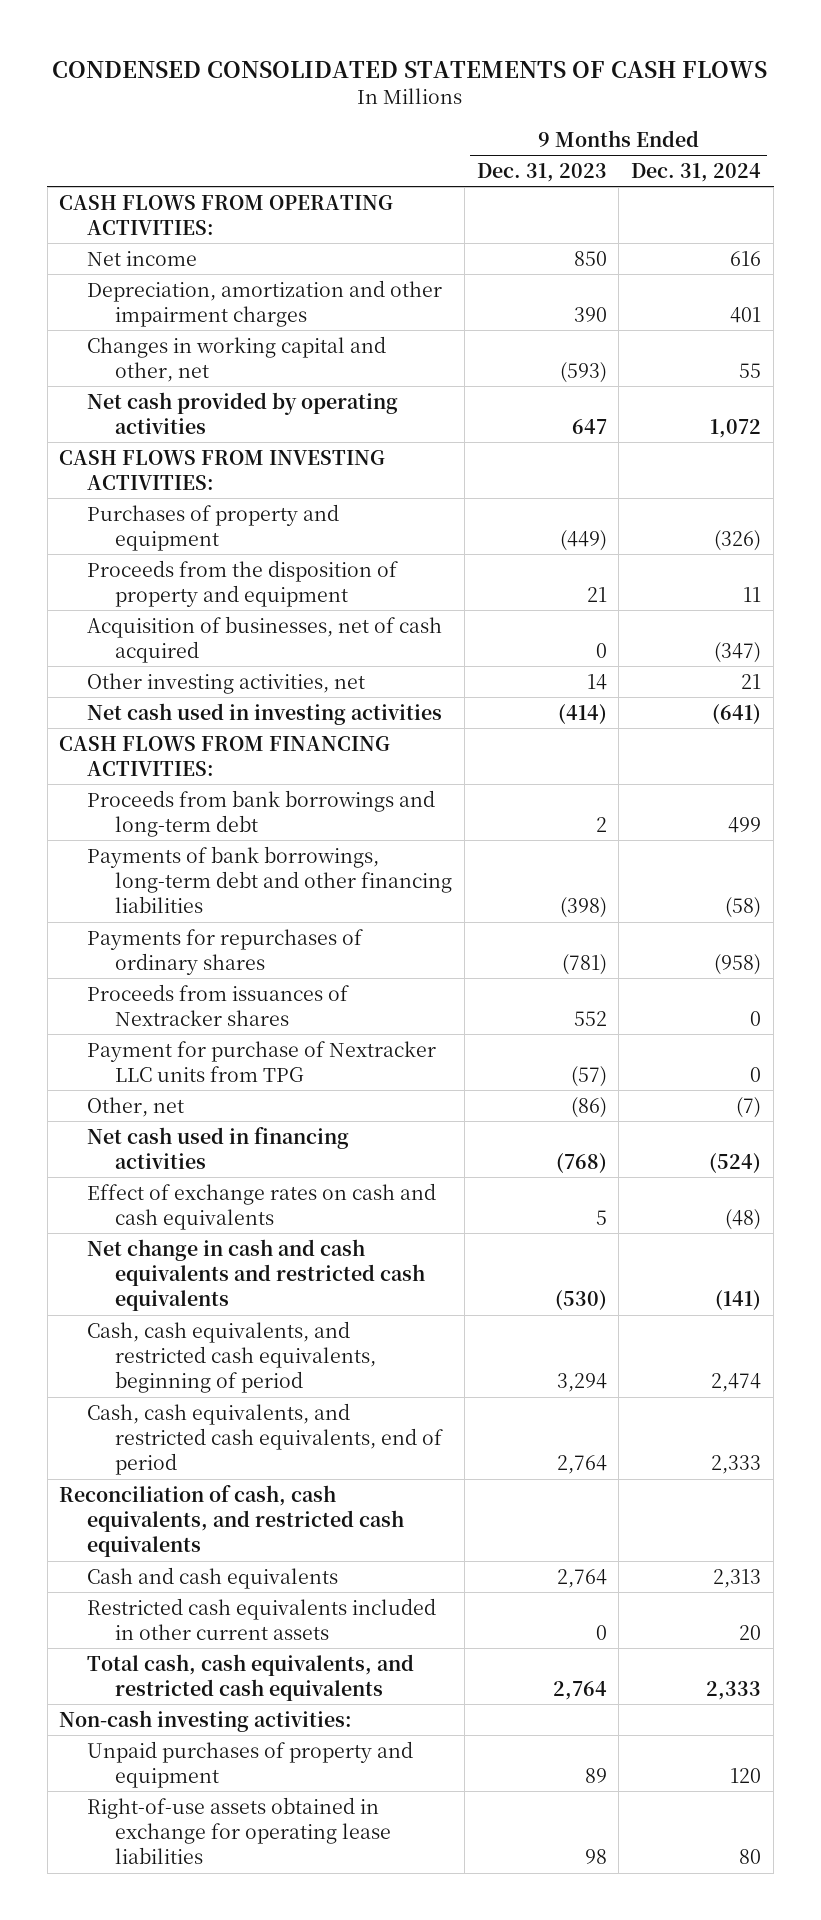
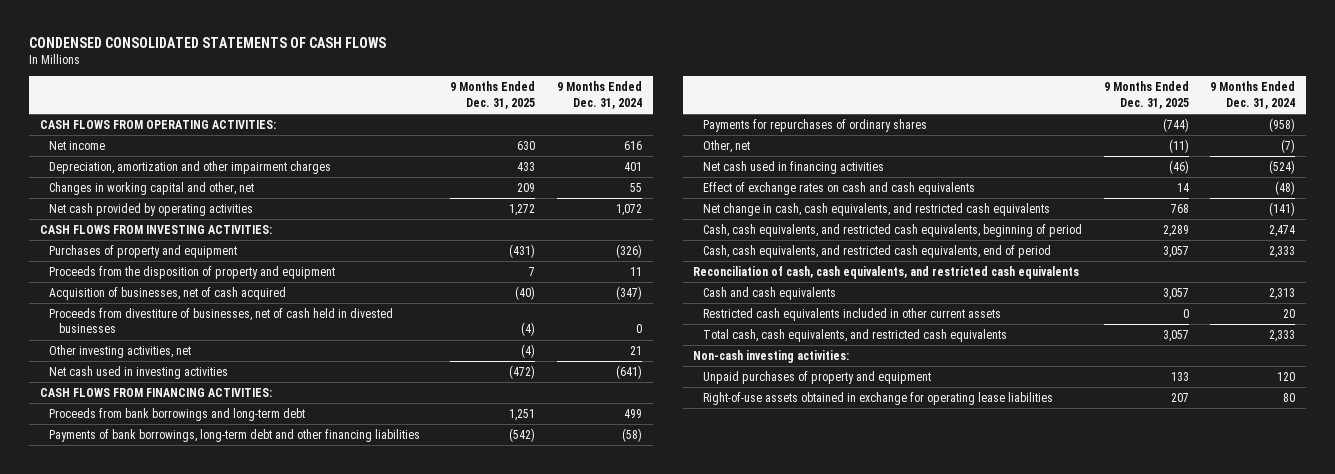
[476,162,607,182] Dec. 31, 2023 -> none
none -> [450,81,536,109] 9 Months Ended Dec. 31, 2025
none -> [49,307,394,334] Proceeds from divestiture of businesses, net of cash held in divested businesses
[87,983,350,1027] Proceeds from issuances of Nextracker shares -> none
[87,1040,437,1083] Payment for purchase of Nextracker LLC units from TPG -> none
[87,1238,425,1312] Net change in cash and cash equivalents and restricted cash equivalents -> [703,202,1051,216] Net change in cash, cash equivalents, and restricted cash equivalents

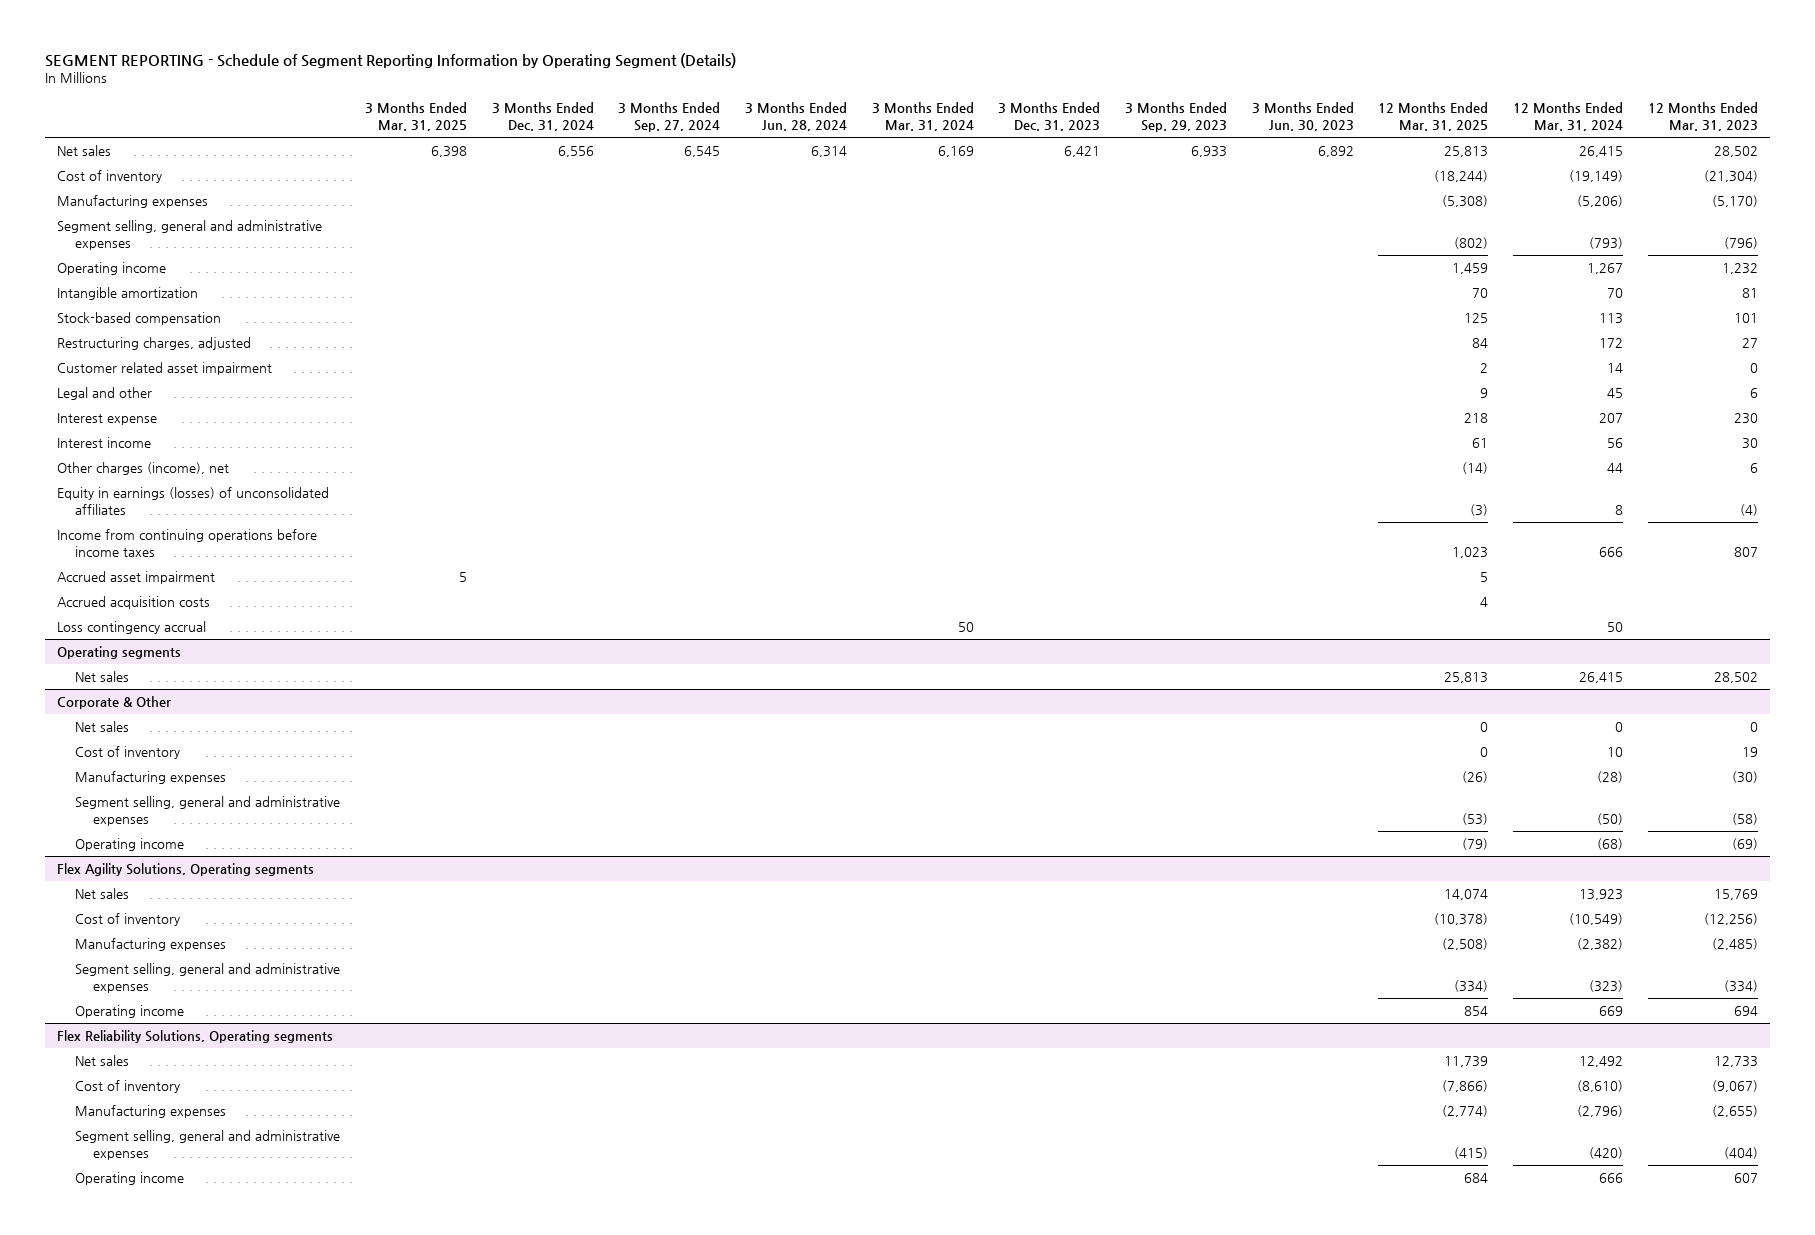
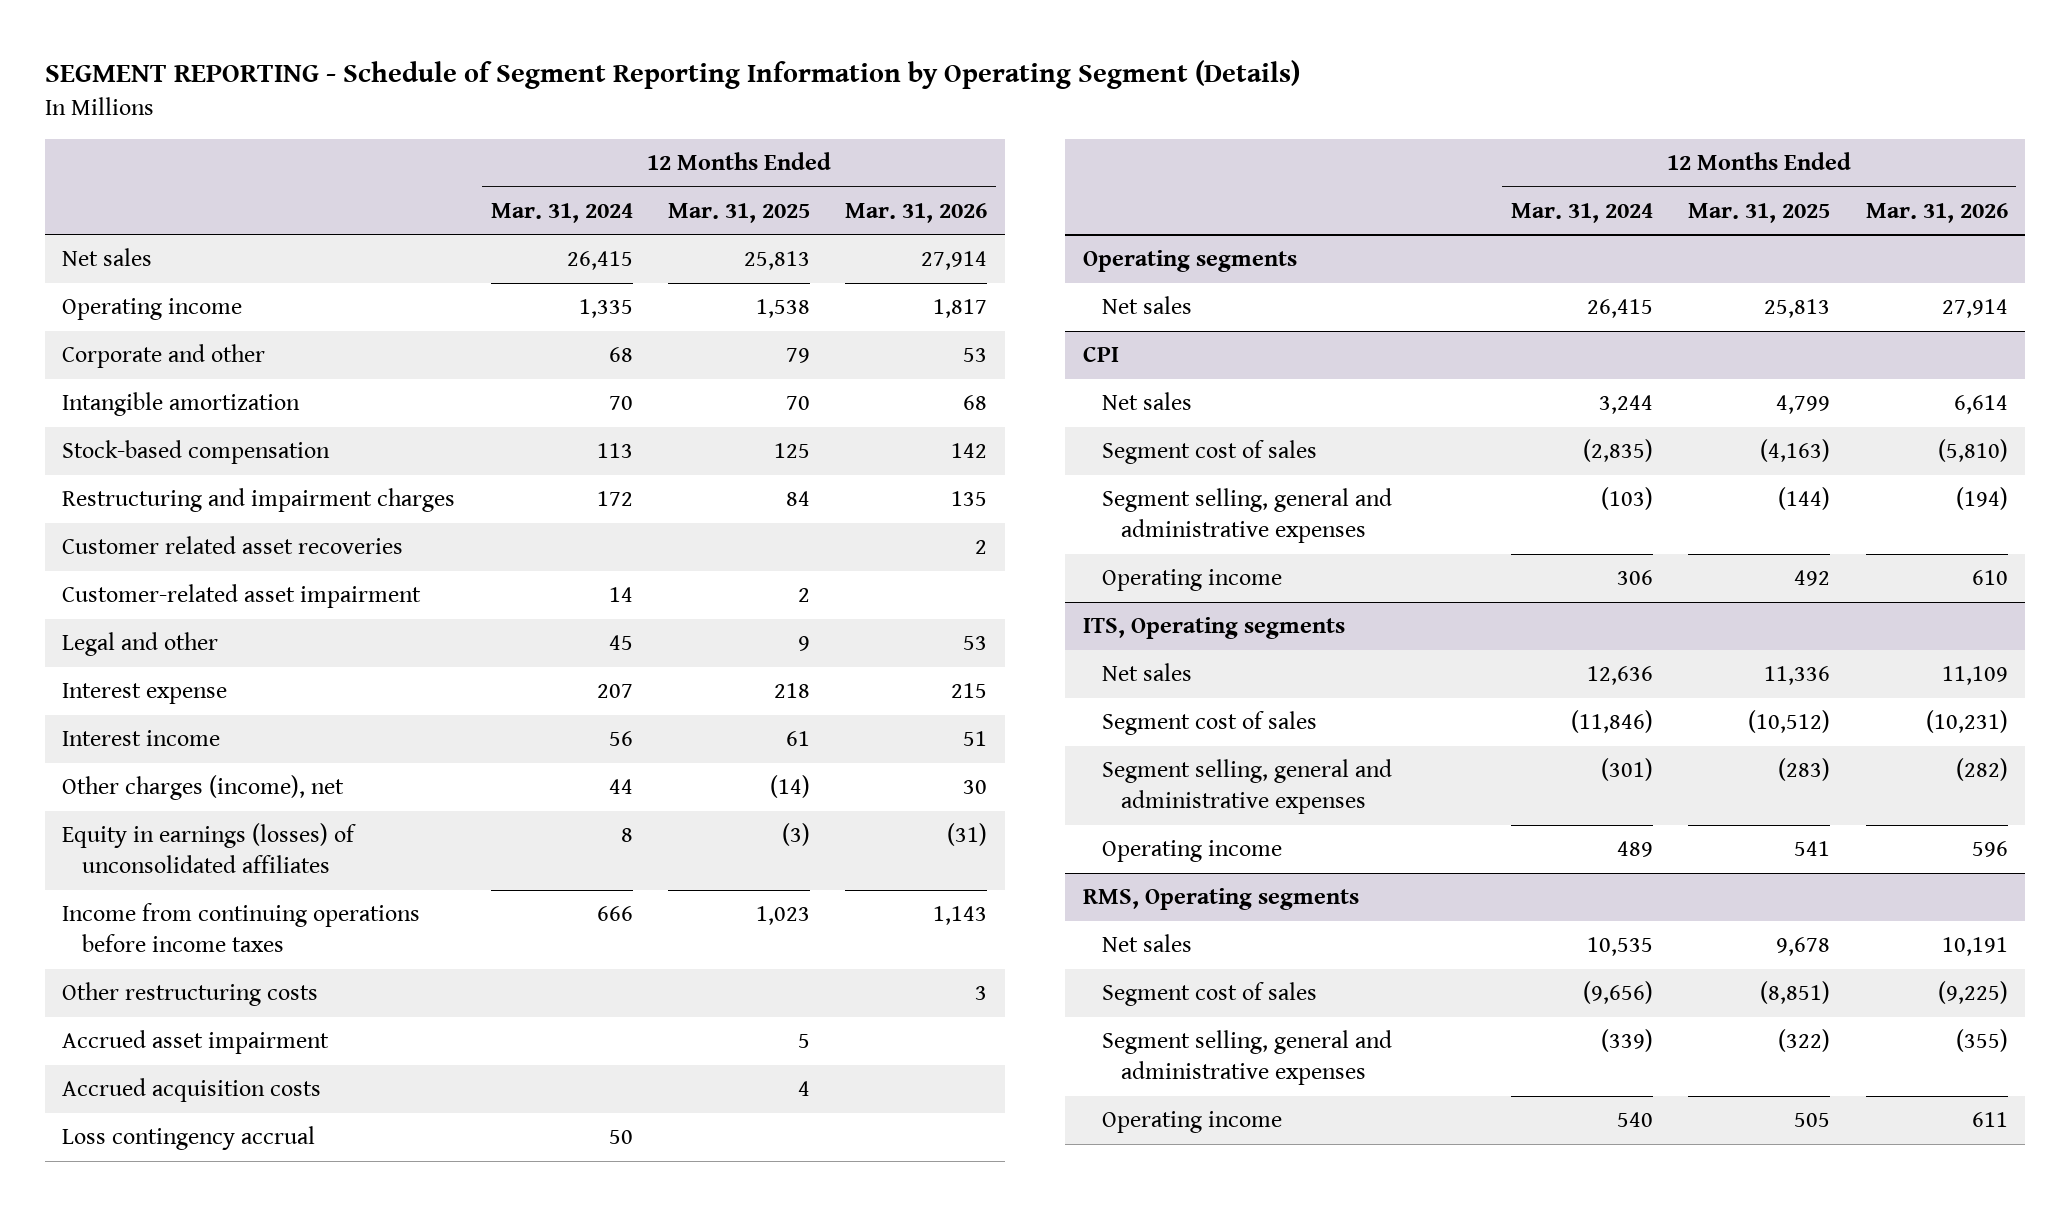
[364,102,467,131] 3 Months Ended Mar. 31, 2025 -> none
[491,102,594,131] 3 Months Ended Dec. 31, 2024 -> none
[618,102,721,132] 3 Months Ended Sep. 27, 2024 -> none
[744,102,847,131] 3 Months Ended Jun. 28, 2024 -> none
[871,102,974,131] 3 Months Ended Mar. 31, 2024 -> none
[998,102,1101,131] 3 Months Ended Dec. 31, 2023 -> none
[1124,102,1227,132] 3 Months Ended Sep. 29, 2023 -> none
[1251,102,1354,131] 3 Months Ended Jun. 30, 2023 -> none
[1647,102,1758,131] 12 Months Ended Mar. 31, 2023 -> none
none -> [845,202,988,223] Mar. 31, 2026
[57,170,163,184] Cost of inventory -> none
[57,195,209,209] Manufacturing expenses -> none
[57,220,323,250] Segment selling, general and administrative expenses -> none
[1452,263,1489,275] 1,459 -> [755,299,810,319] 1,538
[1586,263,1623,275] 1,267 -> [578,299,633,319] 1,335
none -> [62,344,266,369] Corporate and other
[57,337,252,351] Restructuring charges, adjusted -> [62,488,456,513] Restructuring and impairment charges
none -> [62,536,404,555] Customer related asset recoveries
[57,362,273,376] Customer related asset impairment -> [62,584,422,609] Customer-related asset impairment
none -> [62,982,319,1007] Other restructuring costs
[75,771,227,785] Manufacturing expenses -> none
[57,863,315,877] Flex Agility Solutions, Operating segments -> none
[75,938,227,952] Manufacturing expenses -> none
[57,1030,334,1044] Flex Reliability Solutions, Operating segments -> none
[75,1105,227,1119] Manufacturing expenses -> none
[57,696,172,710] Corporate & Other -> [1082,347,1119,363] CPI
[1480,722,1489,733] 0 -> [1776,395,1831,415] 4,799
[1614,722,1623,733] 0 -> [1598,395,1653,415] 3,244
[75,746,181,760] Cost of inventory -> [1101,440,1317,465] Segment cost of sales
[1480,747,1489,758] 0 -> [1760,439,1831,463] (4,163)
[1606,747,1623,758] 10 -> [1582,439,1653,463] (2,835)
[1462,812,1489,825] (53) -> [1778,487,1831,511] (144)
[1596,812,1623,825] (50) -> [1600,487,1653,511] (103)
[1462,838,1489,851] (79) -> [1794,570,1831,587] 492
[1596,838,1623,851] (68) -> [1616,570,1653,586] 306
none -> [1082,617,1345,640] ITS, Operating segments
[1444,889,1489,901] 14,074 -> [1764,666,1831,686] 11,336
[1578,889,1623,901] 13,923 -> [1586,666,1653,686] 12,636
[75,913,181,927] Cost of inventory -> [1101,711,1317,736] Segment cost of sales
[1434,913,1489,926] (10,378) -> [1748,710,1831,734] (10,512)
[1568,913,1623,926] (10,549) -> [1570,710,1653,734] (11,846)
[1454,979,1489,992] (334) -> [1778,758,1831,782] (283)
[1588,979,1623,992] (323) -> [1600,758,1653,782] (301)
[1464,1006,1489,1017] 854 -> [1794,841,1831,857] 541
[1598,1006,1623,1017] 669 -> [1616,841,1653,858] 489
none -> [1082,888,1359,911] RMS, Operating segments
[1444,1056,1489,1068] 11,739 -> [1776,937,1831,957] 9,678
[1578,1056,1623,1068] 12,492 -> [1586,937,1653,957] 10,535
[75,1080,181,1094] Cost of inventory -> [1101,982,1317,1007] Segment cost of sales
[1442,1080,1489,1093] (7,866) -> [1760,981,1831,1005] (8,851)
[1576,1080,1623,1093] (8,610) -> [1582,981,1653,1005] (9,656)
[1454,1146,1489,1159] (415) -> [1778,1029,1831,1053] (322)
[1588,1146,1623,1159] (420) -> [1600,1029,1653,1053] (339)
[1464,1173,1489,1184] 684 -> [1794,1113,1831,1128] 505
[1598,1173,1623,1184] 666 -> [1616,1112,1653,1128] 540

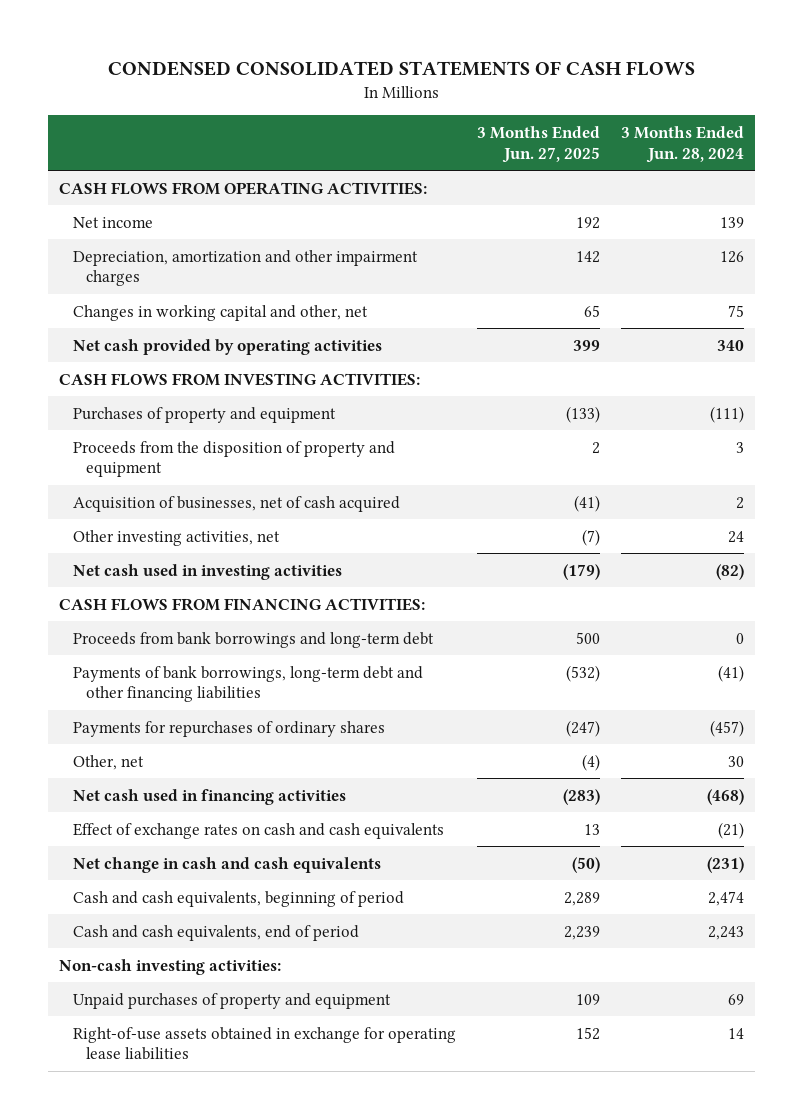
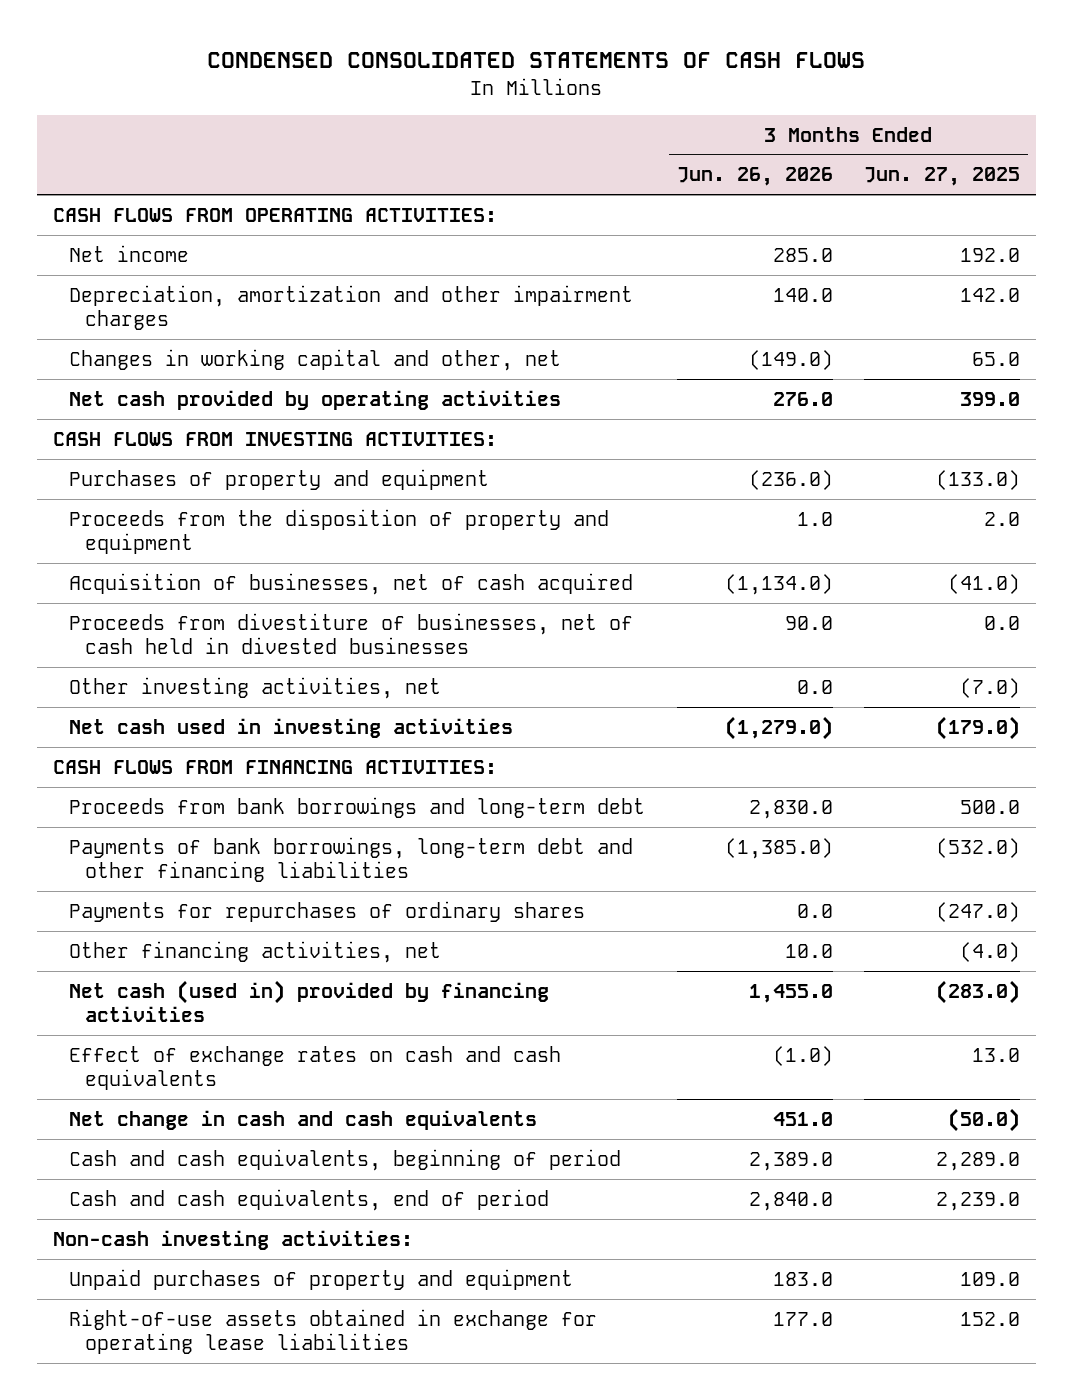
[621,125,745,163] 3 Months Ended Jun. 28, 2024 -> none
none -> [676,167,833,187] Jun. 26, 2026
[575,216,600,229] 192 -> [960,247,1021,262] 192.0
[575,250,600,263] 142 -> [960,287,1021,302] 142.0
[583,304,600,317] 65 -> [972,351,1021,366] 65.0
[572,339,600,351] 399 -> [960,391,1021,406] 399.0
[565,405,600,423] (133) -> [936,469,1021,490] (133.0)
[591,441,600,454] 2 -> [984,511,1021,526] 2.0
[573,494,600,512] (41) -> [948,573,1021,594] (41.0)
none -> [68,612,633,655] Proceeds from divestiture of businesses, net of cash held in divested businesses
[581,528,600,546] (7) -> [960,677,1021,698] (7.0)
[562,563,600,580] (179) -> [936,715,1021,740] (179.0)
[575,631,600,644] 500 -> [960,799,1021,814] 500.0
[565,664,600,682] (532) -> [936,837,1021,858] (532.0)
[565,719,600,737] (247) -> [936,901,1021,922] (247.0)
[72,754,144,770] Other, net -> [68,940,441,963] Other financing activities, net
[581,753,600,771] (4) -> [960,941,1021,962] (4.0)
[72,788,346,805] Net cash used in financing activities -> [68,979,549,1023] Net cash (used in) provided by financing activities
[562,788,600,805] (283) -> [936,979,1021,1004] (283.0)
[583,823,600,835] 13 -> [972,1047,1021,1062] 13.0
[571,856,600,873] (50) -> [948,1107,1021,1132] (50.0)
[563,891,600,906] 2,289 -> [936,1151,1021,1171] 2,289.0
[563,925,600,940] 2,239 -> [936,1191,1021,1211] 2,239.0
[575,993,600,1005] 109 -> [960,1271,1021,1286] 109.0
[575,1026,600,1040] 152 -> [960,1311,1021,1326] 152.0

